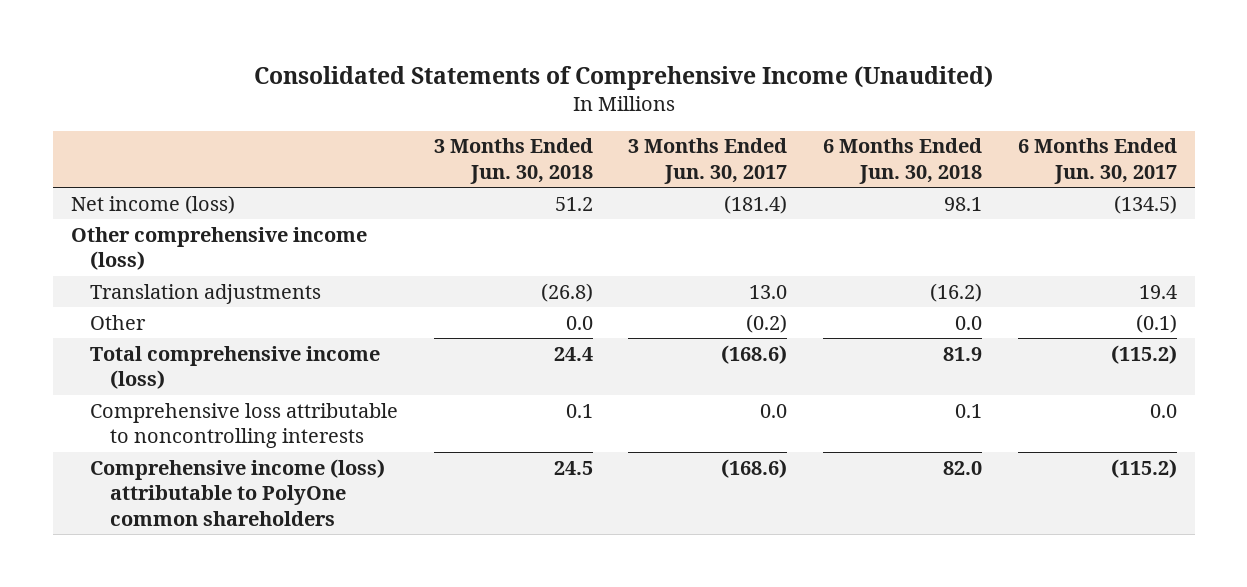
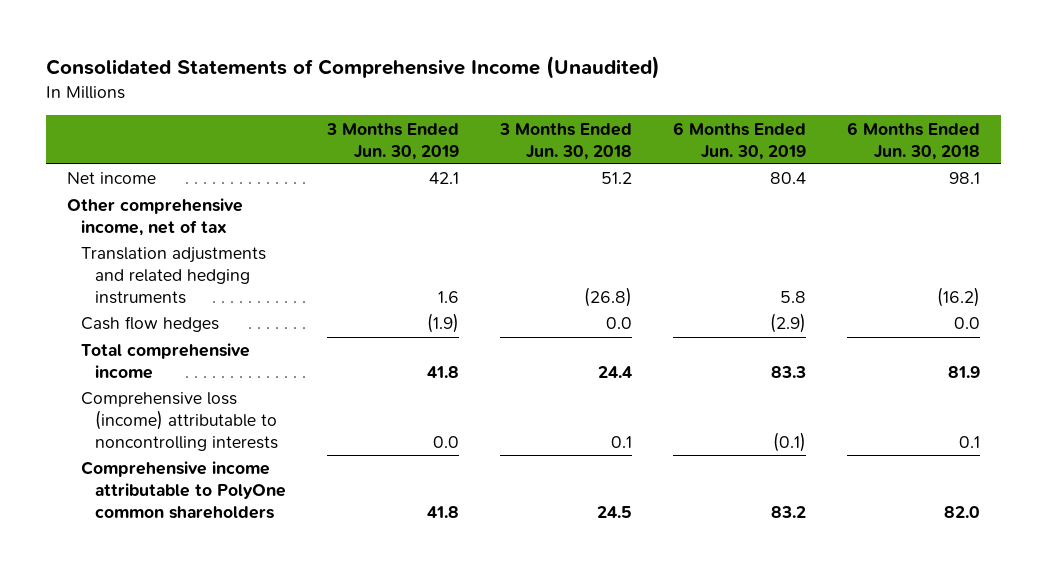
[628,138,788,184] 3 Months Ended Jun. 30, 2017 -> none
[1017,138,1177,184] 6 Months Ended Jun. 30, 2017 -> none
none -> [326,122,460,160] 3 Months Ended Jun. 30, 2019
none -> [673,121,807,160] 6 Months Ended Jun. 30, 2019
[90,314,147,330] Other -> none
[70,194,235,214] Net income (loss) -> [66,172,156,185] Net income
[70,226,367,271] Other comprehensive income (loss) -> [66,198,243,237] Other comprehensive income, net of tax
[90,283,322,304] Translation adjustments -> [80,247,266,305] Translation adjustments and related hedging instruments
none -> [80,316,219,333] Cash flow hedges
[90,345,381,390] Total comprehensive income (loss) -> [80,343,250,380] Total comprehensive income
[90,402,399,449] Comprehensive loss attributable to noncontrolling interests -> [80,392,278,452] Comprehensive loss (income) attributable to noncontrolling interests
[90,458,386,526] Comprehensive income (loss) attributable to PolyOne common shareholders -> [80,461,286,520] Comprehensive income attributable to PolyOne common shareholders

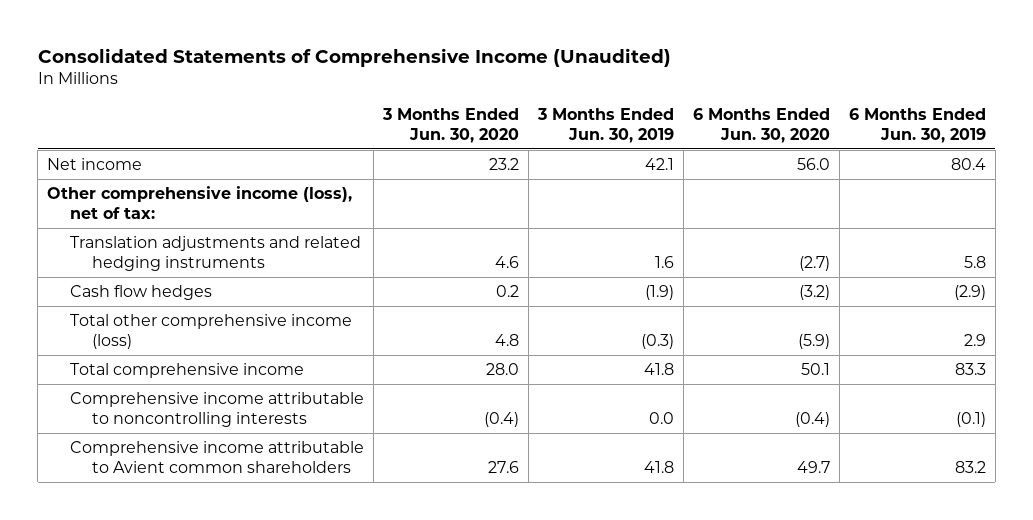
[499,122,633,160] 3 Months Ended Jun. 30, 2018 -> none
[847,121,981,160] 6 Months Ended Jun. 30, 2018 -> none
none -> [381,107,519,144] 3 Months Ended Jun. 30, 2020
none -> [692,107,830,144] 6 Months Ended Jun. 30, 2020
[66,198,243,237] Other comprehensive income, net of tax -> [47,185,353,220] Other comprehensive income (loss), net of tax:
none -> [69,313,352,350] Total other comprehensive income (loss)
[80,392,278,452] Comprehensive loss (income) attributable to noncontrolling interests -> [69,391,364,428] Comprehensive income attributable to noncontrolling interests
[80,461,286,520] Comprehensive income attributable to PolyOne common shareholders -> [69,440,364,474] Comprehensive income attributable to Avient common shareholders

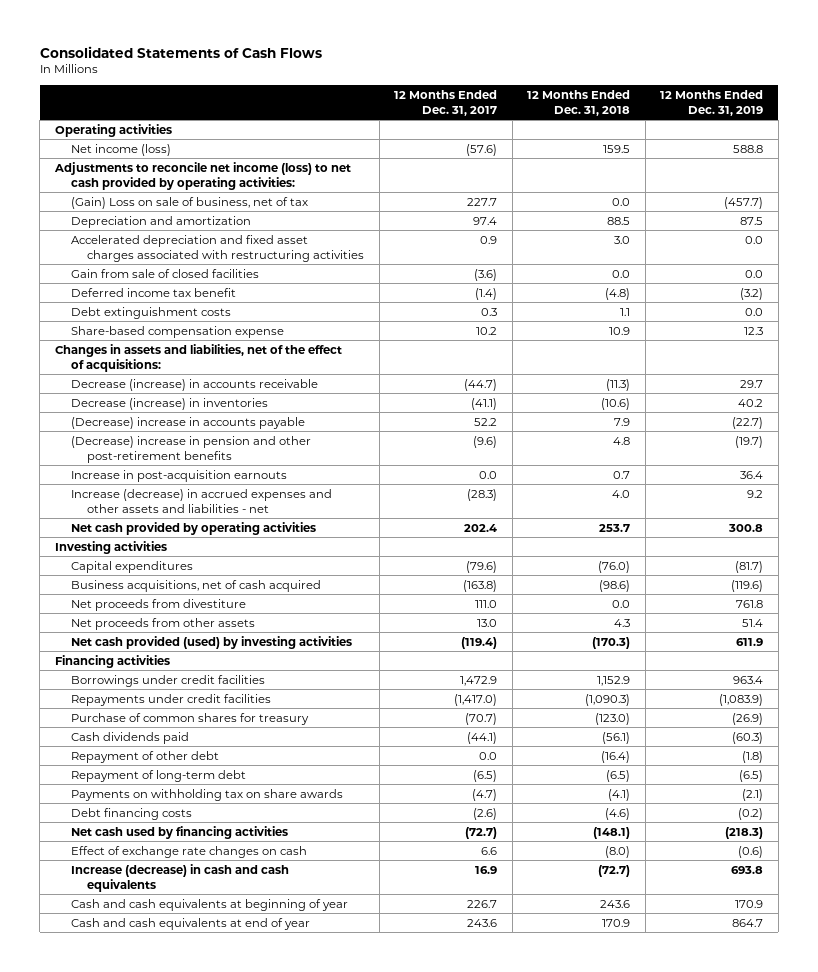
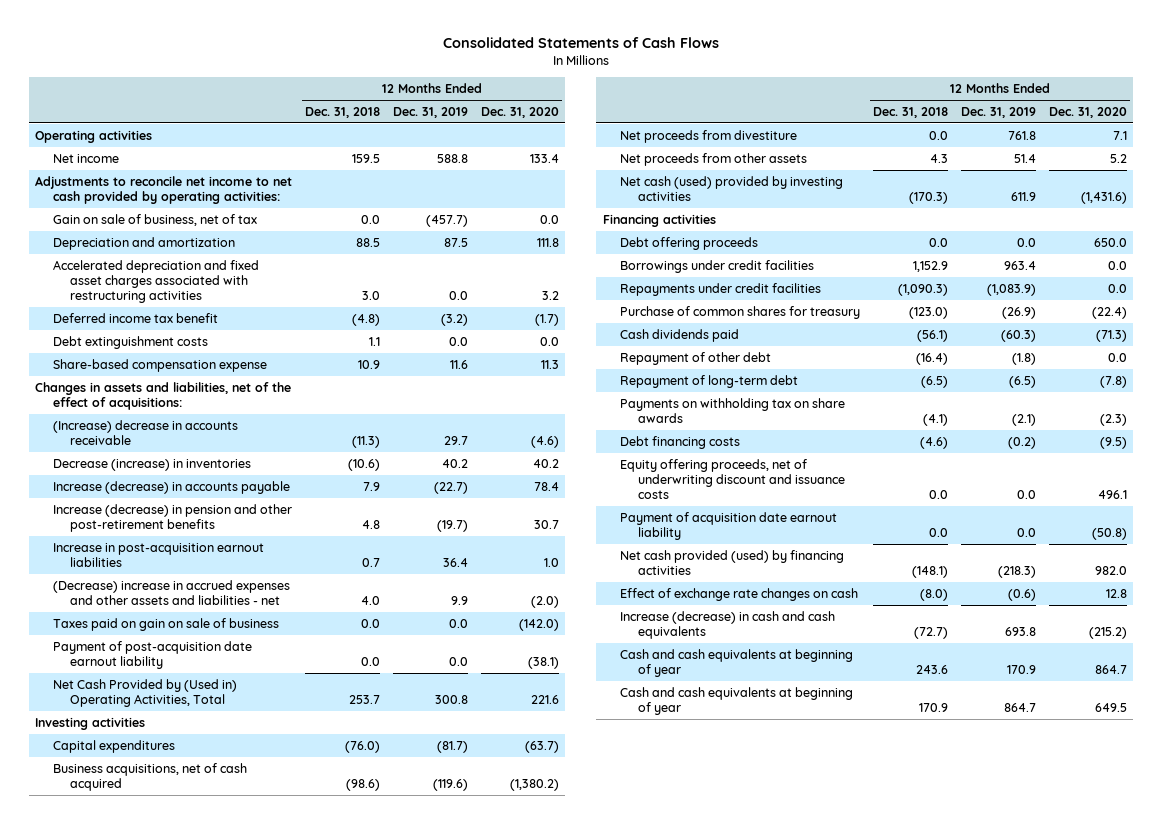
[394,89,498,116] 12 Months Ended Dec. 31, 2017 -> none
none -> [480,106,559,118] Dec. 31, 2020
[71,143,172,156] Net income (loss) -> [52,153,119,163] Net income
[53,161,351,190] Adjustments to reconcile net income (loss) to net cash provided by operating activities: -> [34,175,292,204] Adjustments to reconcile net income to net cash provided by operating activities:
[71,196,309,209] (Gain) Loss on sale of business, net of tax -> [52,213,257,226] Gain on sale of business, net of tax
[71,268,260,278] Gain from sale of closed facilities -> none
[744,326,764,335] 12.3 -> [449,359,468,369] 11.6
[71,378,319,391] Decrease (increase) in accounts receivable -> [52,419,238,445] (Increase) decrease in accounts receivable
[71,416,306,429] (Decrease) increase in accounts payable -> [52,480,290,494] Increase (decrease) in accounts payable
[71,435,312,463] (Decrease) increase in pension and other post-retirement benefits -> [52,503,292,532] Increase (decrease) in pension and other post-retirement benefits
[71,469,288,482] Increase in post-acquisition earnouts -> [52,542,264,567] Increase in post-acquisition earnout liabilities
[71,488,333,513] Increase (decrease) in accrued expenses and other assets and liabilities - net -> [52,579,290,605] (Decrease) increase in accrued expenses and other assets and liabilities - net
[747,489,764,498] 9.2 -> [450,595,468,605] 9.9
none -> [52,617,279,631] Taxes paid on gain on sale of business
none -> [52,640,252,669] Payment of post-acquisition date earnout liability
[71,521,317,535] Net cash provided by operating activities -> [52,678,237,707] Net Cash Provided by (Used in) Operating Activities, Total
[71,635,353,649] Net cash provided (used) by investing activities -> [620,175,844,201] Net cash (used) provided by investing activities
none -> [620,236,759,250] Debt offering proceeds
none -> [620,458,845,499] Equity offering proceeds, net of underwriting discount and issuance costs
none -> [620,511,838,540] Payment of acquisition date earnout liability
[71,825,289,839] Net cash used by financing activities -> [620,549,845,575] Net cash provided (used) by financing activities
[71,917,311,930] Cash and cash equivalents at end of year -> [620,686,854,715] Cash and cash equivalents at beginning of year

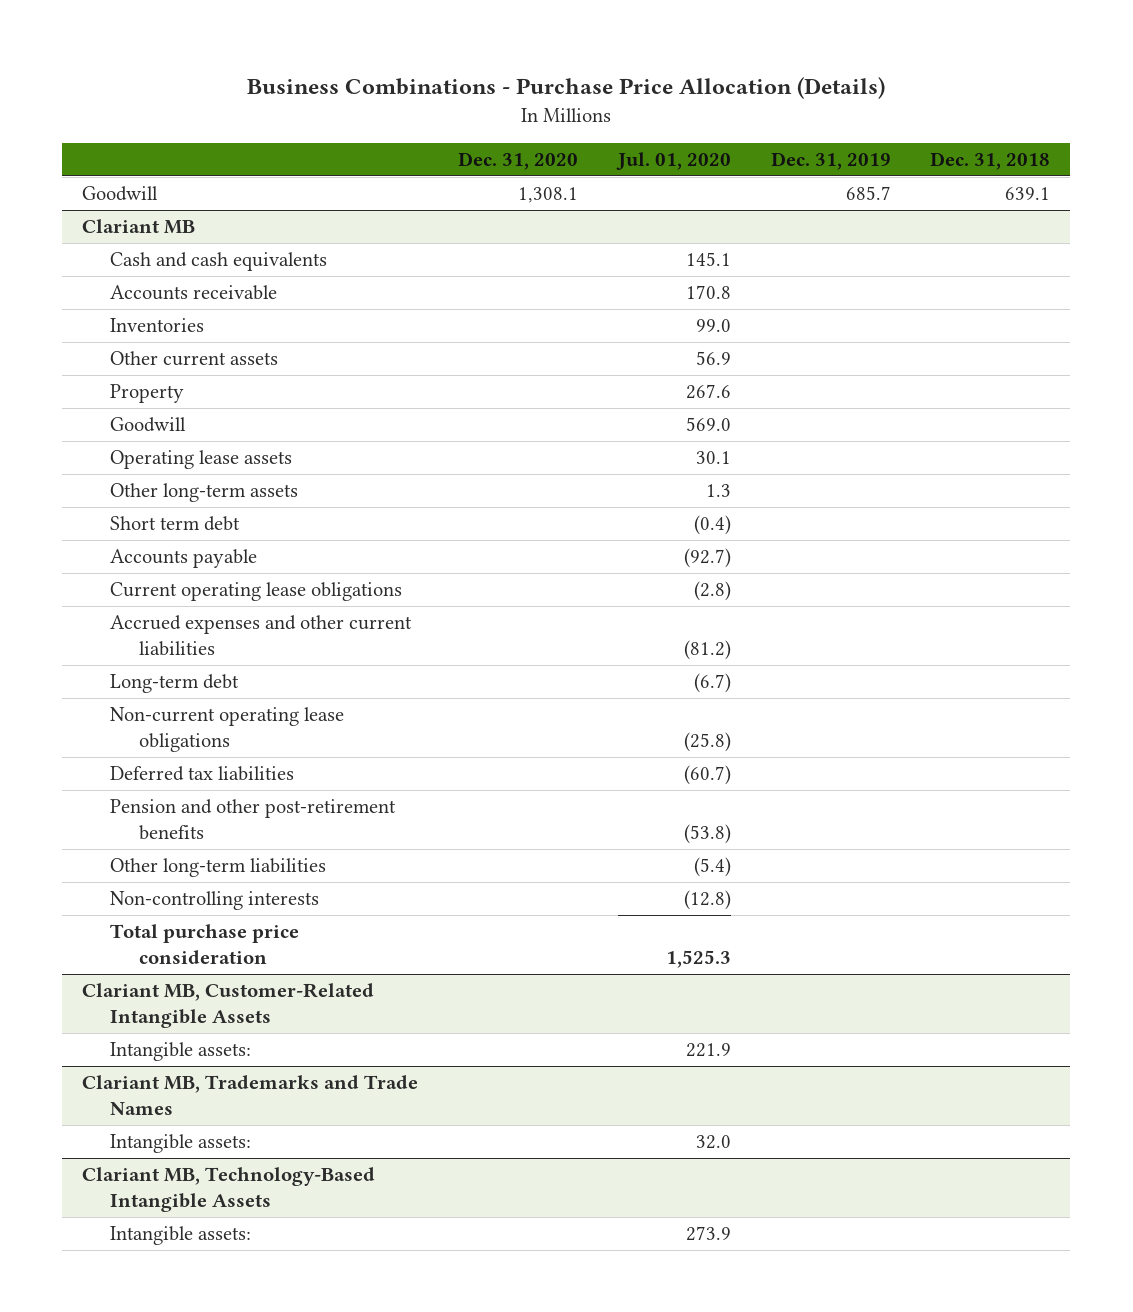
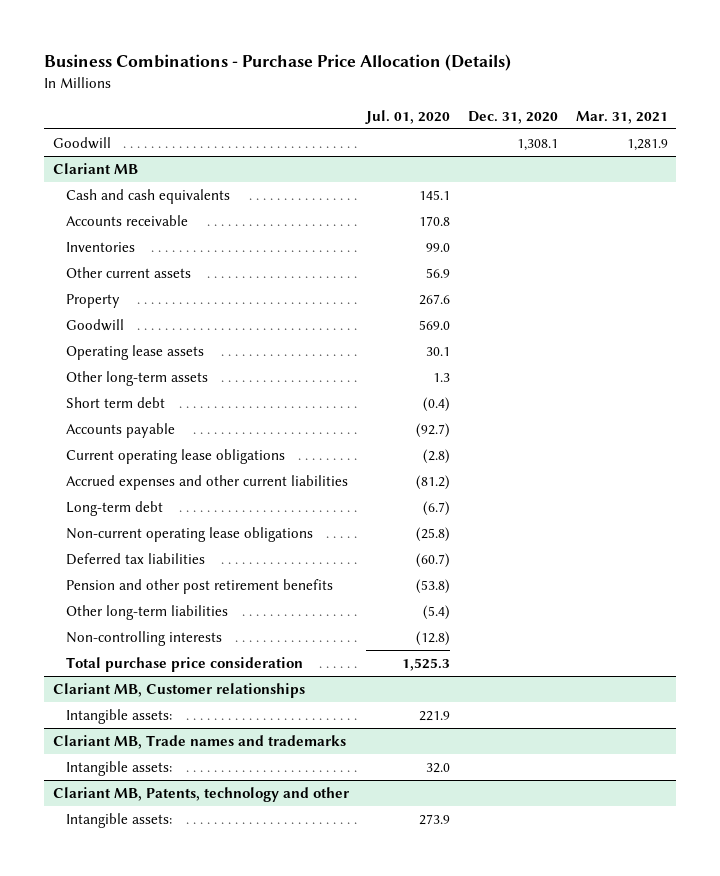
[770,151,891,170] Dec. 31, 2019 -> none
[930,151,1051,170] Dec. 31, 2018 -> none
none -> [575,110,668,124] Mar. 31, 2021
[110,799,397,841] Pension and other post-retirement benefits -> [66,578,334,594] Pension and other post retirement benefits
[82,983,375,1029] Clariant MB, Customer-Related Intangible Assets -> none
none -> [52,682,305,698] Clariant MB, Customer relationships
[82,1075,419,1116] Clariant MB, Trademarks and Trade Names -> [52,734,346,749] Clariant MB, Trade names and trademarks
[82,1167,376,1213] Clariant MB, Technology-Based Intangible Assets -> none
none -> [52,786,349,802] Clariant MB, Patents, technology and other

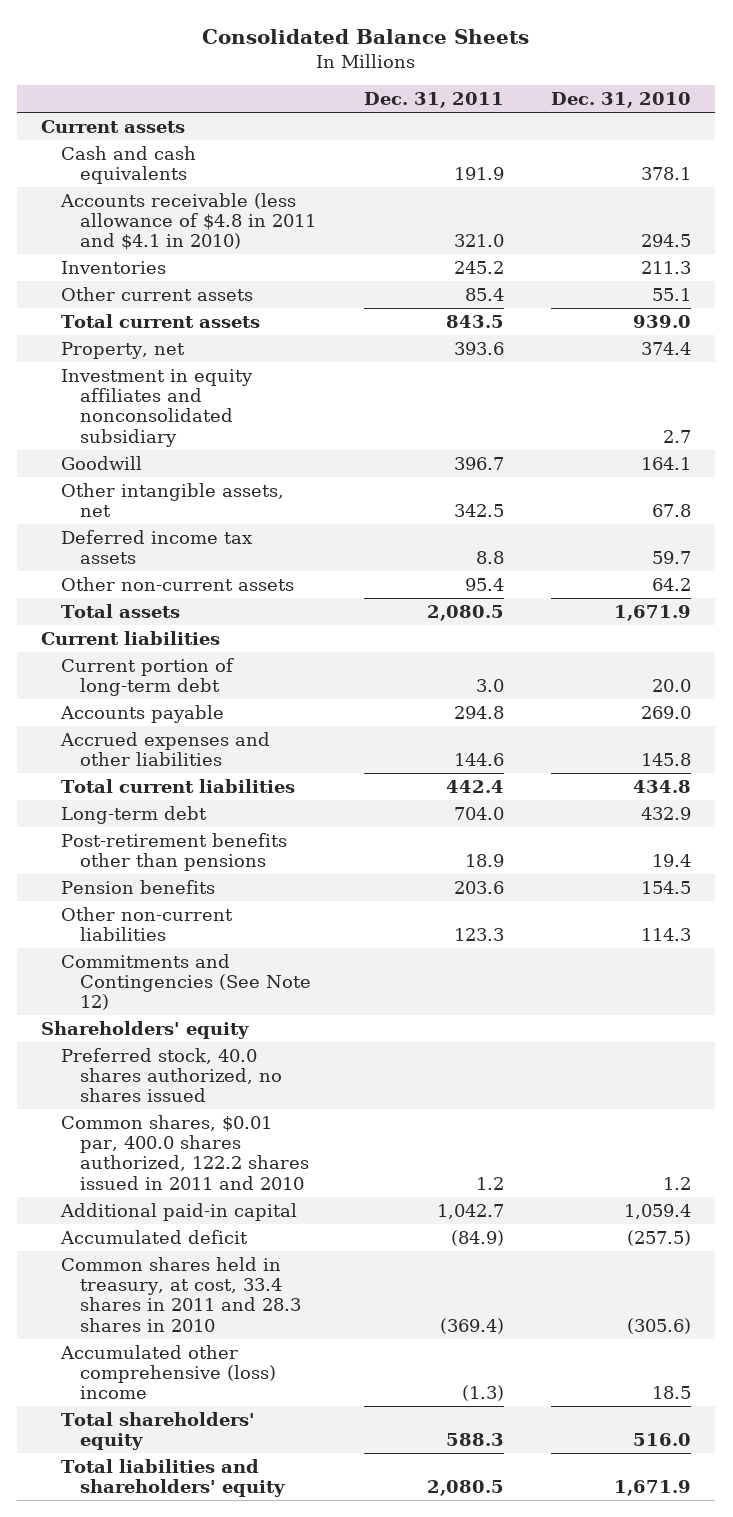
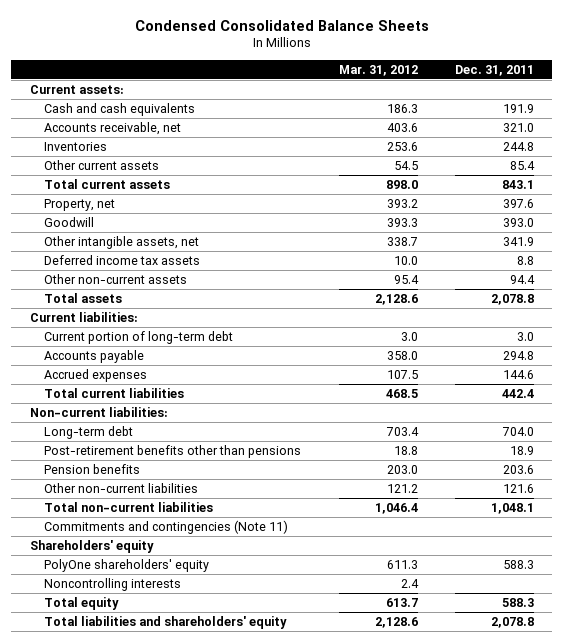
[202,29,530,45] Consolidated Balance Sheets -> [134,19,429,31] Condensed Consolidated Balance Sheets
[551,92,692,109] Dec. 31, 2010 -> none
none -> [338,64,418,76] Mar. 31, 2012
[41,119,186,133] Current assets -> [29,84,124,94] Current assets:
[59,192,316,251] Accounts receivable (less allowance of $4.8 in 2011 and $4.1 in 2010) -> [44,121,182,135] Accounts receivable, net
[453,260,504,274] 245.2 -> [502,141,534,151] 244.8
[60,368,253,447] Investment in equity affiliates and nonconsolidated subsidiary -> none
[445,314,504,328] 843.5 -> [501,179,534,189] 843.1
[453,341,504,355] 393.6 -> [502,198,534,208] 397.6
[453,456,504,470] 396.7 -> [502,217,534,227] 393.0
[453,504,504,518] 342.5 -> [502,236,534,246] 341.9
[464,577,504,591] 95.4 -> [509,274,535,284] 94.4
[426,604,504,621] 2,080.5 -> [490,293,534,305] 2,078.8
[41,630,221,645] Current liabilities -> [29,311,138,322] Current liabilities:
[59,731,270,767] Accrued expenses and other liabilities -> [44,368,148,382] Accrued expenses
none -> [29,406,168,417] Non-current liabilities:
[453,928,504,942] 123.3 -> [502,483,534,493] 121.6
none -> [44,501,214,512] Total non-current liabilities
[60,953,311,1011] Commitments and Contingencies (See Note 12) -> [44,519,289,534] Commitments and contingencies (Note 11)
[60,1047,282,1103] Preferred stock, 40.0 shares authorized, no shares issued -> none
[60,1114,309,1190] Common shares, $0.01 par, 400.0 shares authorized, 122.2 shares issued in 2011 and 2010 -> none
[59,1202,297,1221] Additional paid-in capital -> none
[59,1229,248,1244] Accumulated deficit -> none
[60,1256,301,1332] Common shares held in treasury, at cost, 33.4 shares in 2011 and 28.3 shares in 2010 -> none
[59,1344,276,1400] Accumulated other comprehensive (loss) income -> none
[60,1411,255,1451] Total shareholders' equity -> [44,558,210,572] PolyOne shareholders' equity
none -> [44,577,182,591] Noncontrolling interests
none -> [44,596,120,610] Total equity
[426,1480,504,1497] 2,080.5 -> [490,616,534,628] 2,078.8

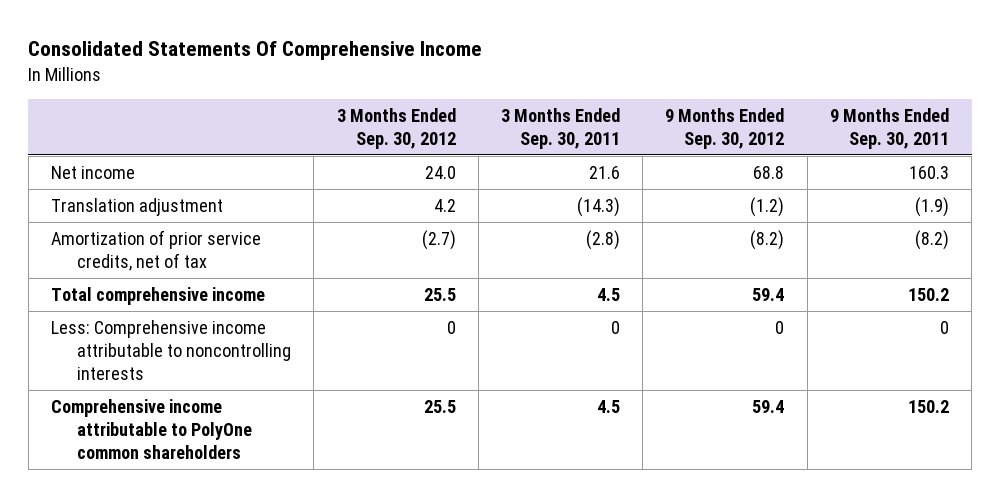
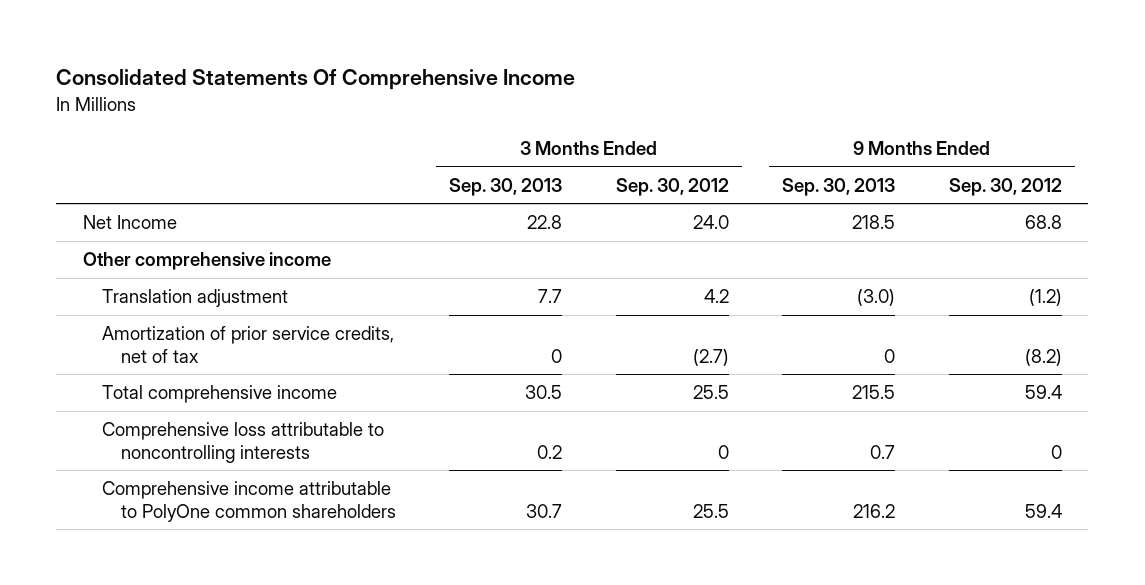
[501,107,621,149] 3 Months Ended Sep. 30, 2011 -> none
[829,107,949,149] 9 Months Ended Sep. 30, 2011 -> none
none -> [449,177,563,196] Sep. 30, 2013
none -> [782,177,896,196] Sep. 30, 2013
[50,165,135,179] Net income -> [82,215,177,230] Net Income
none -> [82,252,331,271] Other comprehensive income
[50,319,292,380] Less: Comprehensive income attributable to noncontrolling interests -> [101,422,384,463] Comprehensive loss attributable to noncontrolling interests

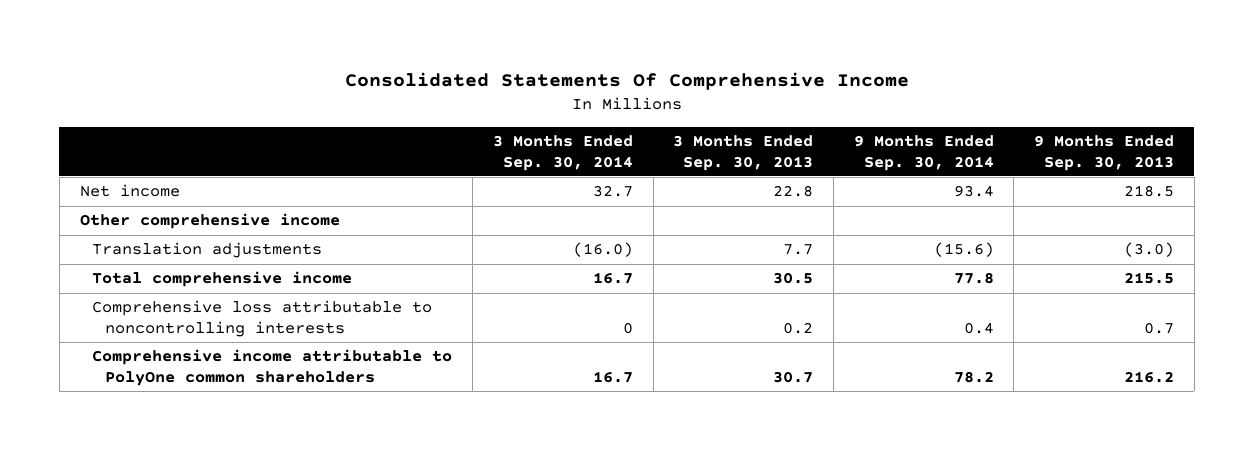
[615,177,729,196] Sep. 30, 2012 -> none
[948,177,1062,196] Sep. 30, 2012 -> none
none -> [492,134,633,171] 3 Months Ended Sep. 30, 2014
none -> [853,134,994,171] 9 Months Ended Sep. 30, 2014
[82,215,177,230] Net Income -> [79,184,180,198] Net income
[101,326,394,363] Amortization of prior service credits, net of tax -> none
[101,289,288,308] Translation adjustment -> [92,242,323,259] Translation adjustments

